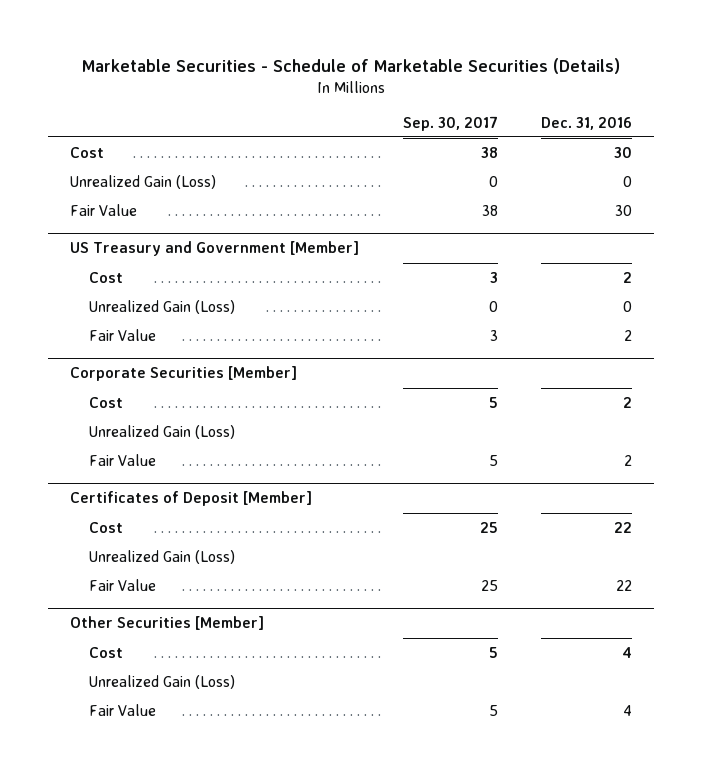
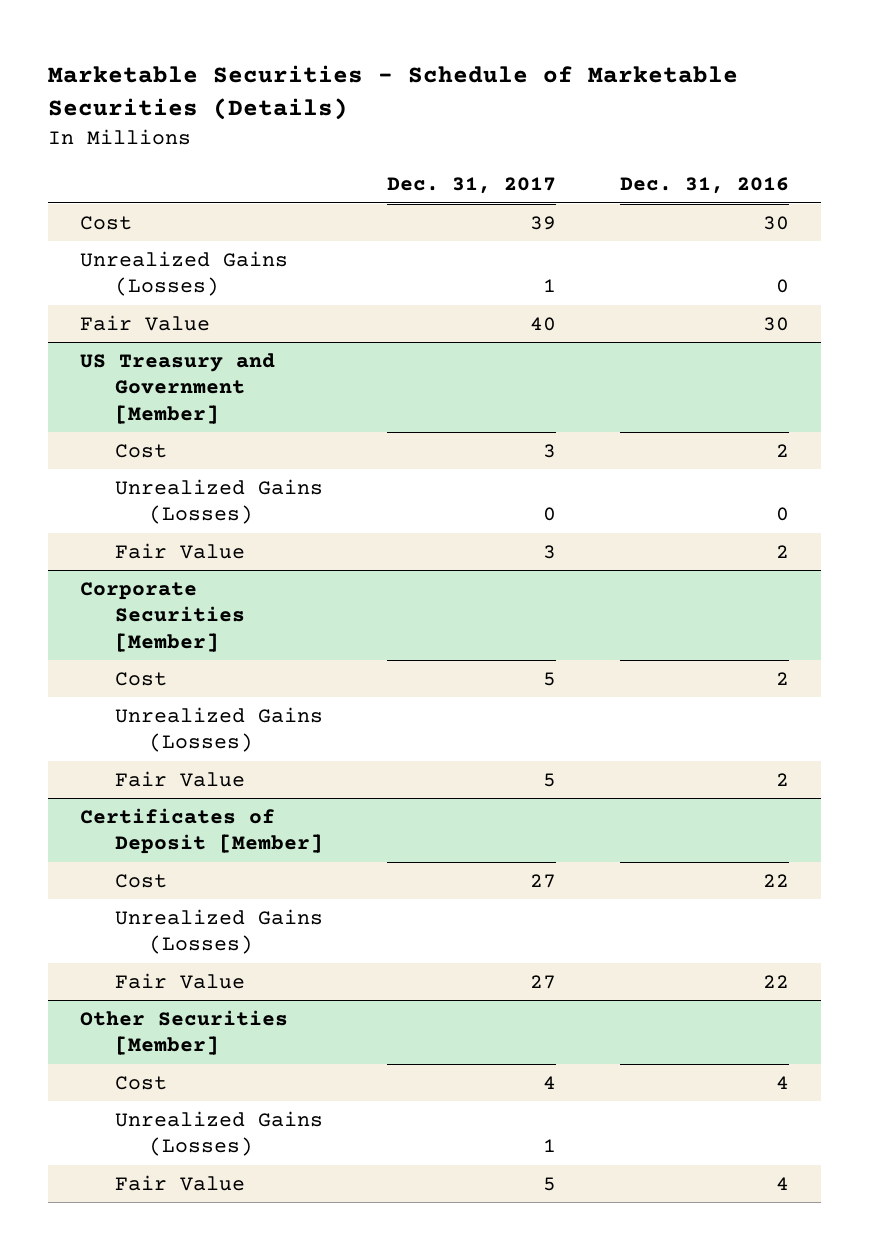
[402,115,498,131] Sep. 30, 2017 -> none
none -> [386,177,556,195] Dec. 31, 2017
[70,174,217,189] Unrealized Gain (Loss) -> [80,250,289,297] Unrealized Gains (Losses)
[89,299,236,314] Unrealized Gain (Loss) -> [114,478,323,525] Unrealized Gains (Losses)
[89,424,236,439] Unrealized Gain (Loss) -> [114,706,323,753] Unrealized Gains (Losses)
[89,549,236,564] Unrealized Gain (Loss) -> [114,908,323,955] Unrealized Gains (Losses)
[89,674,236,689] Unrealized Gain (Loss) -> [114,1110,323,1157] Unrealized Gains (Losses)

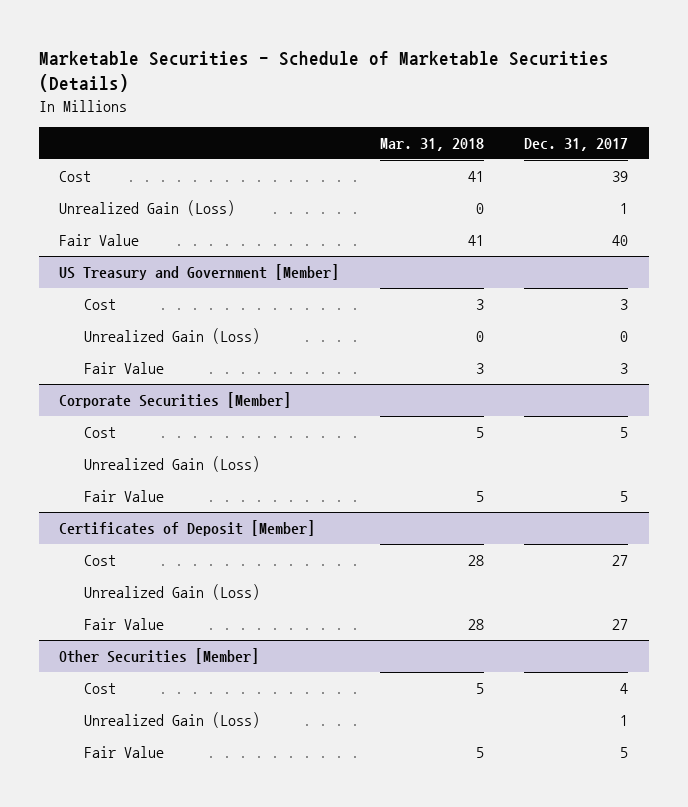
[619,177,789,195] Dec. 31, 2016 -> none
none -> [379,137,484,151] Mar. 31, 2018
[80,250,289,297] Unrealized Gains (Losses) -> [59,199,236,216] Unrealized Gain (Loss)
[114,478,323,525] Unrealized Gains (Losses) -> [84,327,261,344] Unrealized Gain (Loss)
[114,706,323,753] Unrealized Gains (Losses) -> [84,455,261,472] Unrealized Gain (Loss)
[114,908,323,955] Unrealized Gains (Losses) -> [84,583,261,600] Unrealized Gain (Loss)
[114,1110,323,1157] Unrealized Gains (Losses) -> [84,711,261,728] Unrealized Gain (Loss)

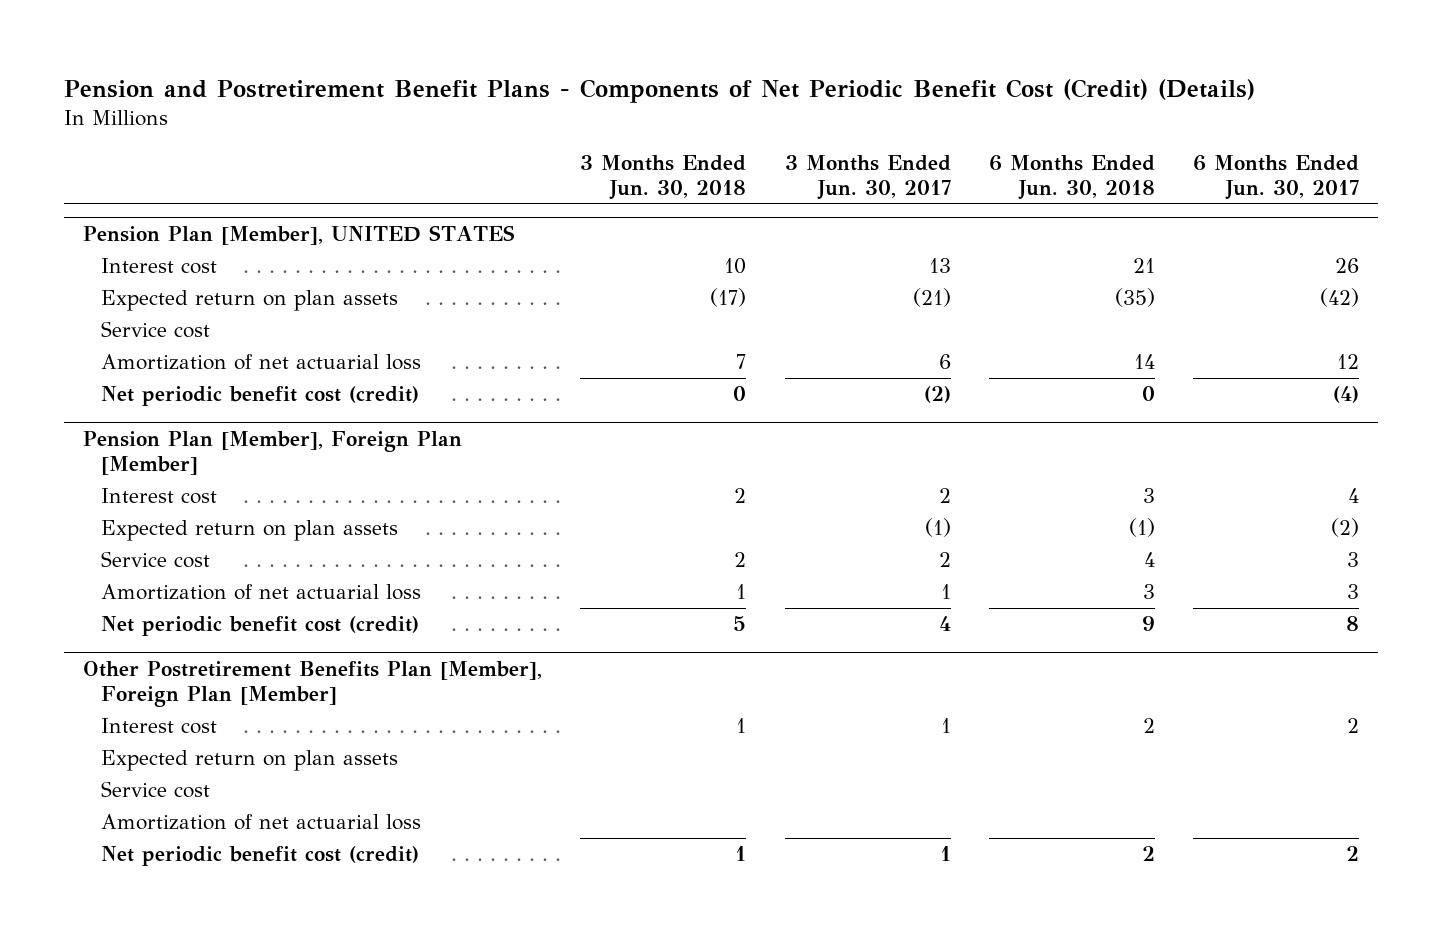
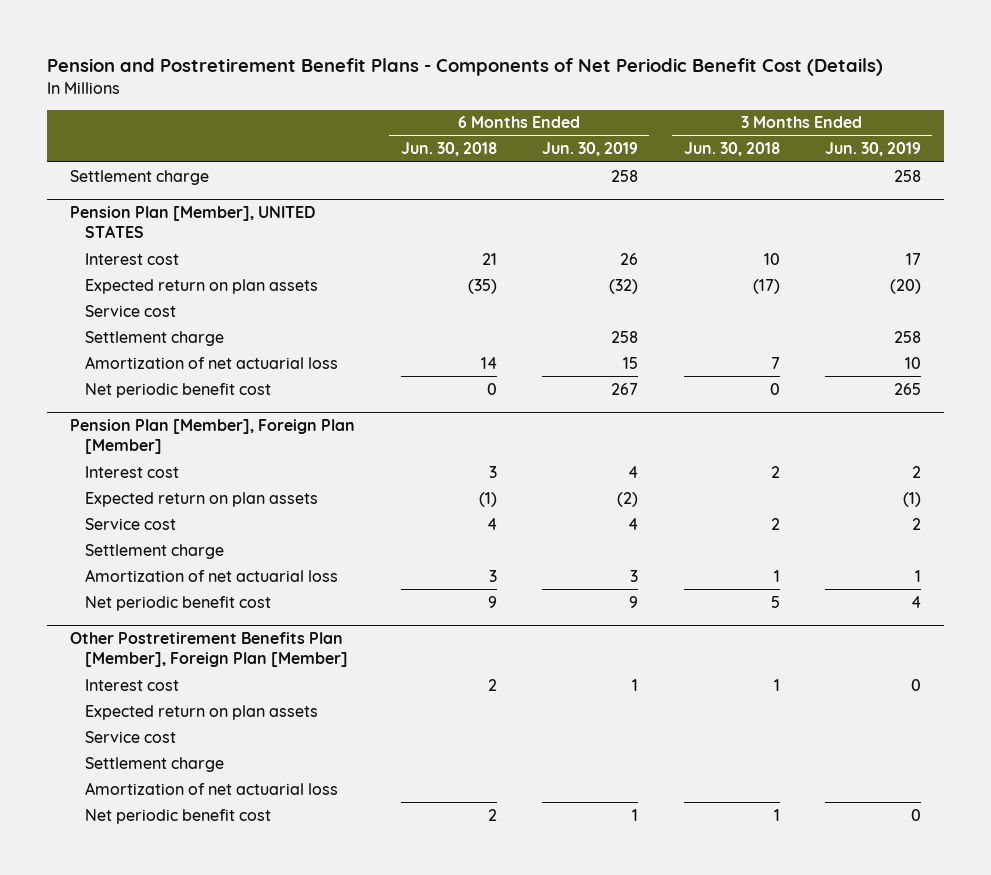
[63,78,1255,103] Pension and Postretirement Benefit Plans - Components of Net Periodic Benefit Cost (Credit) (Details) -> [47,58,884,77] Pension and Postretirement Benefit Plans - Components of Net Periodic Benefit Cost (Details)
[784,154,951,201] 3 Months Ended Jun. 30, 2017 -> none
[1193,154,1360,201] 6 Months Ended Jun. 30, 2017 -> none
none -> [542,142,639,157] Jun. 30, 2019
none -> [825,142,922,157] Jun. 30, 2019
none -> [70,169,210,185] Settlement charge
none -> [84,330,224,346] Settlement charge
[100,386,419,407] Net periodic benefit cost (credit) -> [84,382,271,398] Net periodic benefit cost
none -> [84,543,224,559] Settlement charge
[100,616,419,637] Net periodic benefit cost (credit) -> [84,595,271,611] Net periodic benefit cost
none -> [84,756,224,772] Settlement charge
[100,846,419,867] Net periodic benefit cost (credit) -> [84,808,271,824] Net periodic benefit cost

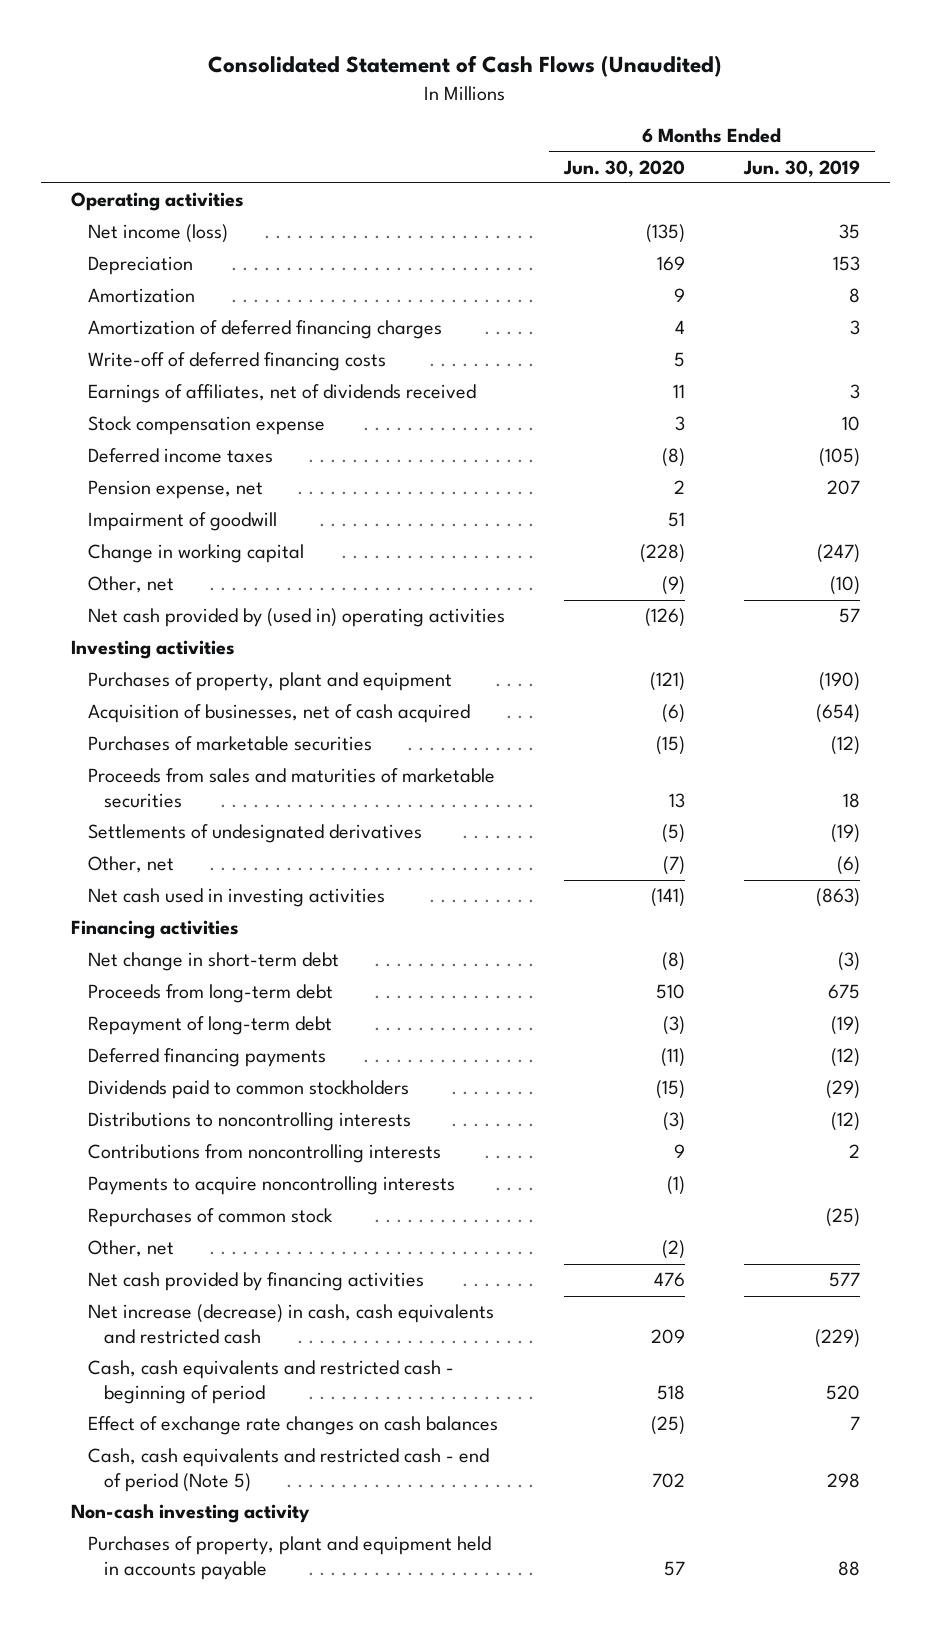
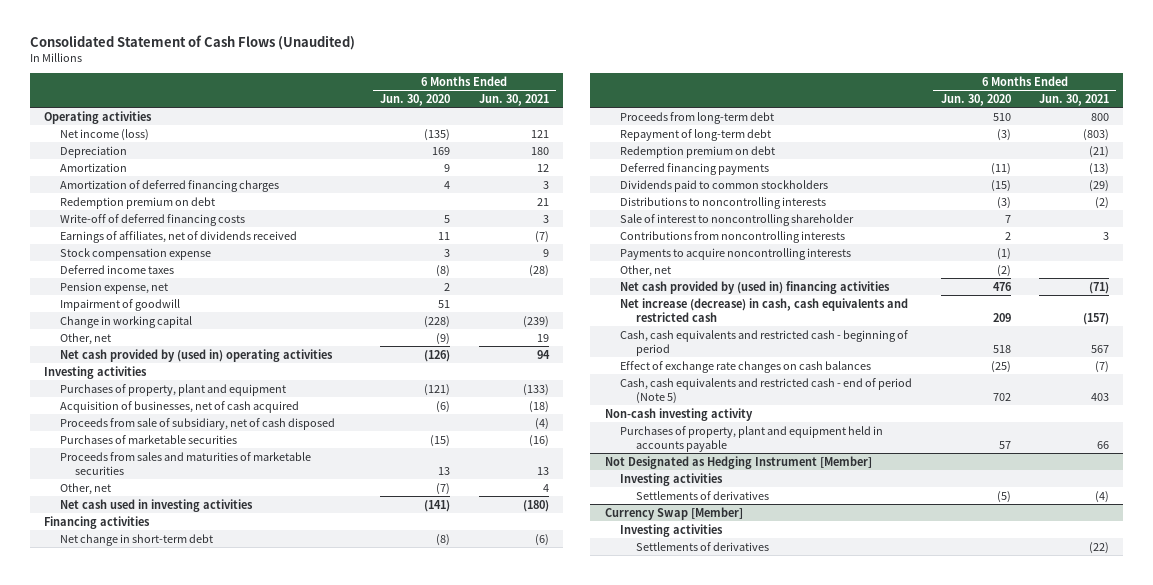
[743,159,861,177] Jun. 30, 2019 -> none
none -> [478,93,549,106] Jun. 30, 2021
none -> [59,196,215,209] Redemption premium on debt
none -> [59,417,335,430] Proceeds from sale of subsidiary, net of cash disposed
[87,824,422,844] Settlements of undesignated derivatives -> none
none -> [620,145,776,158] Redemption premium on debt
none -> [620,213,855,226] Sale of interest to noncontrolling shareholder
[673,1144,685,1159] 9 -> [1004,231,1011,240] 2
[87,1208,333,1228] Repurchases of common stock -> none
[87,1272,424,1292] Net cash provided by financing activities -> [620,280,891,294] Net cash provided by (used in) financing activities
none -> [604,455,872,469] Not Designated as Hedging Instrument [Member]
none -> [620,472,724,486] Investing activities
none -> [635,490,769,500] Settlements of derivatives
none -> [604,506,743,520] Currency Swap [Member]
none -> [620,523,724,537] Investing activities
none -> [635,541,769,551] Settlements of derivatives

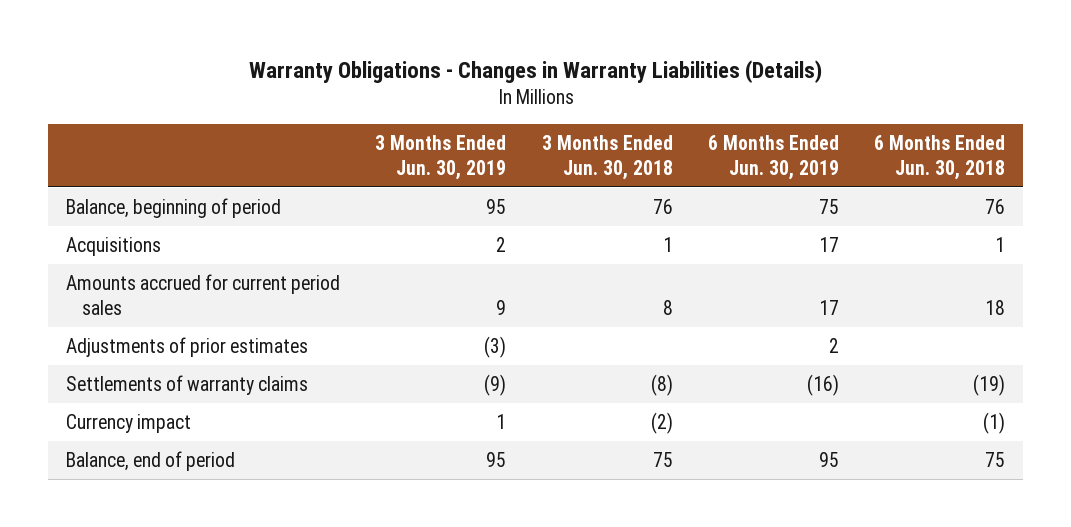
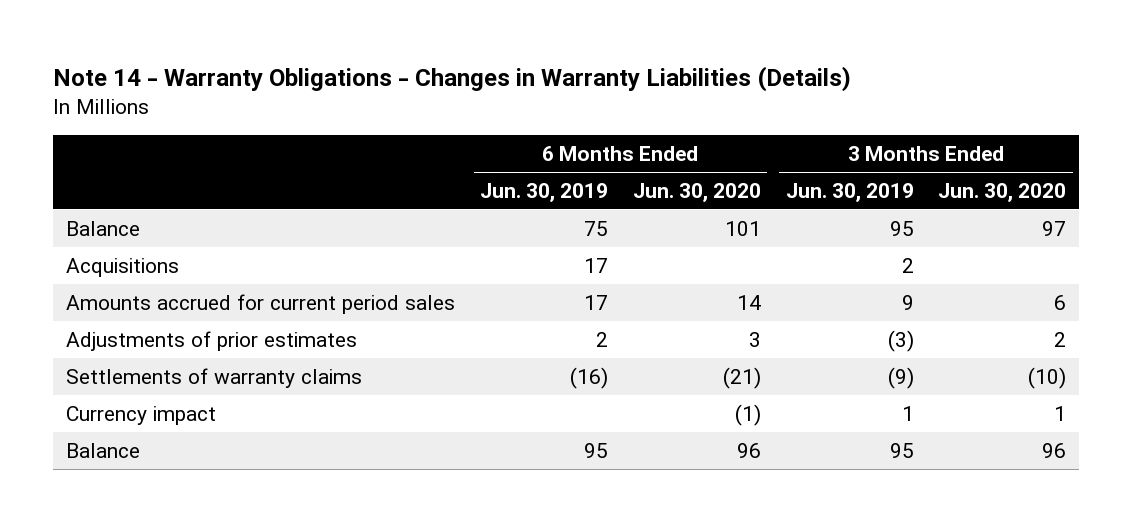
[248,60,822,84] Warranty Obligations - Changes in Warranty Liabilities (Details) -> [53,66,852,93] Note 14 - Warranty Obligations - Changes in Warranty Liabilities (Details)
[541,134,673,180] 3 Months Ended Jun. 30, 2018 -> none
[874,134,1006,180] 6 Months Ended Jun. 30, 2018 -> none
none -> [632,182,761,202] Jun. 30, 2020
none -> [938,182,1067,202] Jun. 30, 2020
[65,198,281,219] Balance, beginning of period -> [65,220,140,236] Balance
[65,451,235,472] Balance, end of period -> [65,442,140,458] Balance

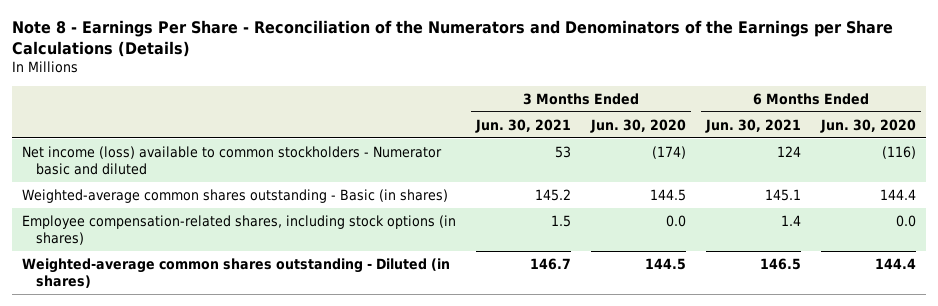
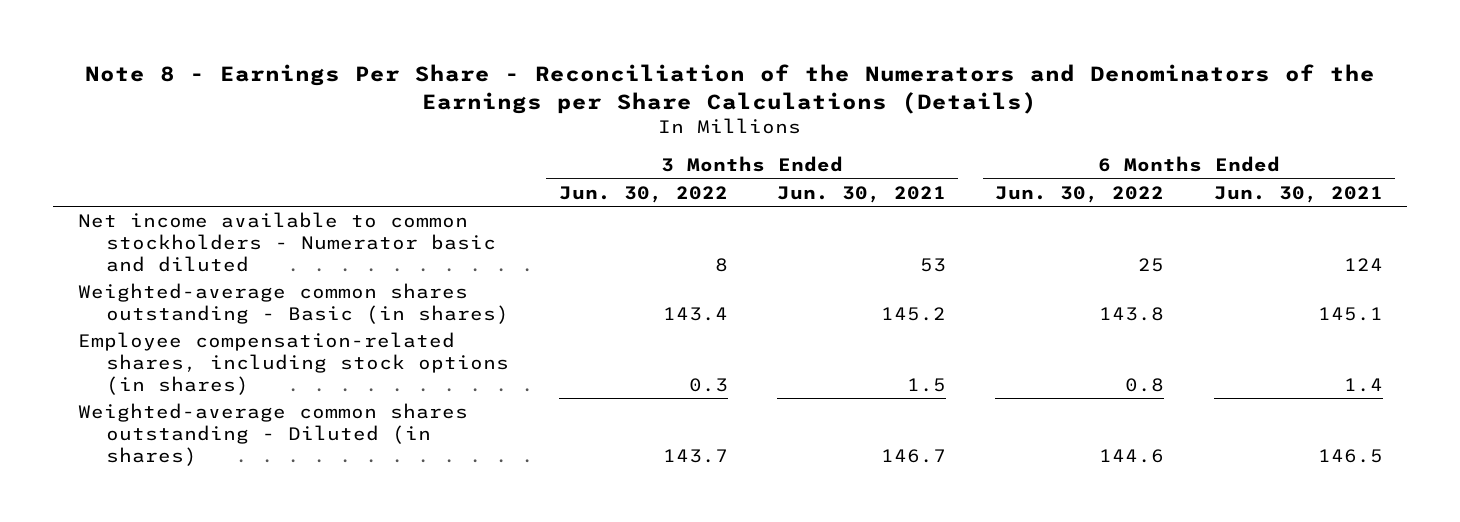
[589,118,686,133] Jun. 30, 2020 -> none
[820,118,917,133] Jun. 30, 2020 -> none
none -> [558,185,728,203] Jun. 30, 2022
none -> [995,185,1165,203] Jun. 30, 2022
[21,145,442,176] Net income (loss) available to common stockholders - Numerator basic and diluted -> [77,211,497,272] Net income available to common stockholders - Numerator basic and diluted

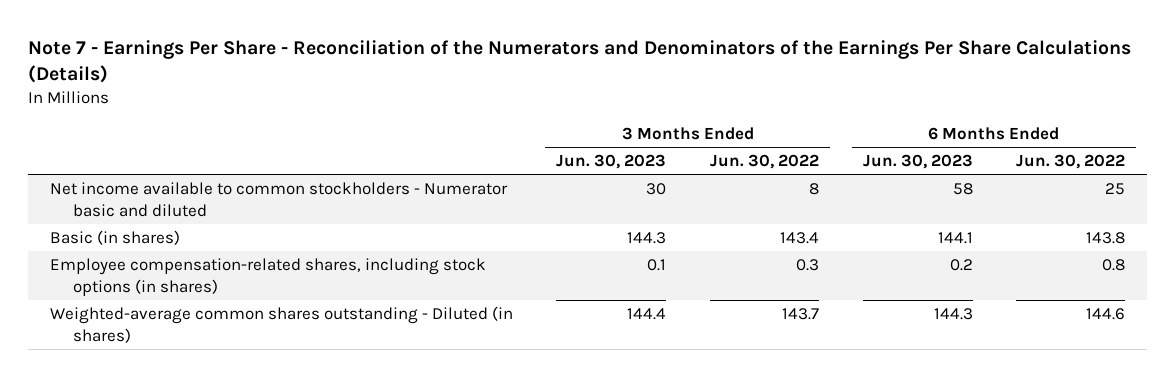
[85,64,1376,115] Note 8 - Earnings Per Share - Reconciliation of the Numerators and Denominators of the Earnings per Share Calculations (Details) -> [27,39,1131,84] Note 7 - Earnings Per Share - Reconciliation of the Numerators and Denominators of the Earnings Per Share Calculations (Details)
[776,185,946,203] Jun. 30, 2021 -> none
[1213,185,1383,203] Jun. 30, 2021 -> none
none -> [556,154,667,170] Jun. 30, 2023
none -> [862,154,973,170] Jun. 30, 2023
[77,282,510,324] Weighted-average common shares outstanding - Basic (in shares) -> [49,229,180,245] Basic (in shares)

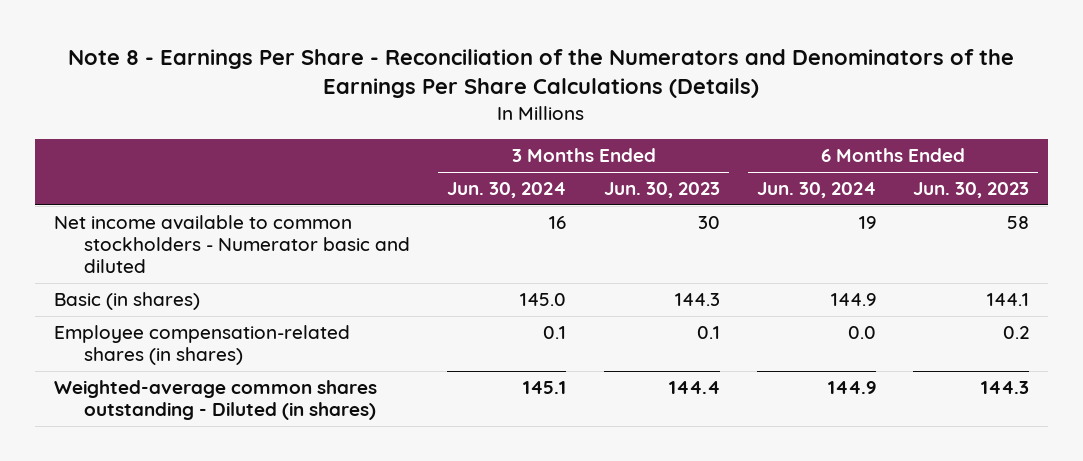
[27,39,1131,84] Note 7 - Earnings Per Share - Reconciliation of the Numerators and Denominators of the Earnings Per Share Calculations (Details) -> [68,48,1015,99] Note 8 - Earnings Per Share - Reconciliation of the Numerators and Denominators of the Earnings Per Share Calculations (Details)
[709,154,819,170] Jun. 30, 2022 -> none
[1016,154,1126,170] Jun. 30, 2022 -> none
none -> [447,182,567,199] Jun. 30, 2024
none -> [756,182,876,199] Jun. 30, 2024
[49,257,486,296] Employee compensation-related shares, including stock options (in shares) -> [53,325,350,366] Employee compensation-related shares (in shares)

